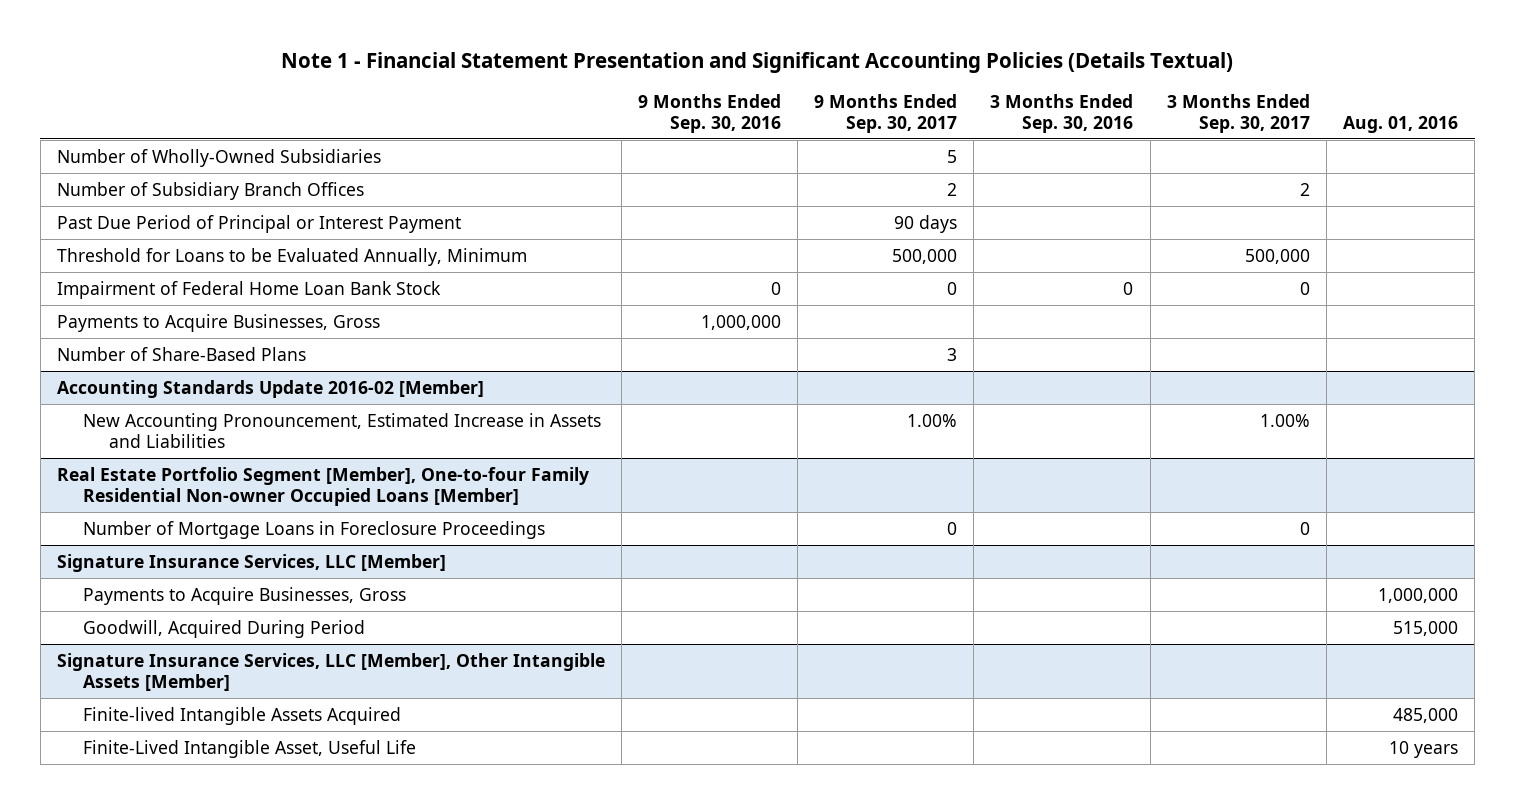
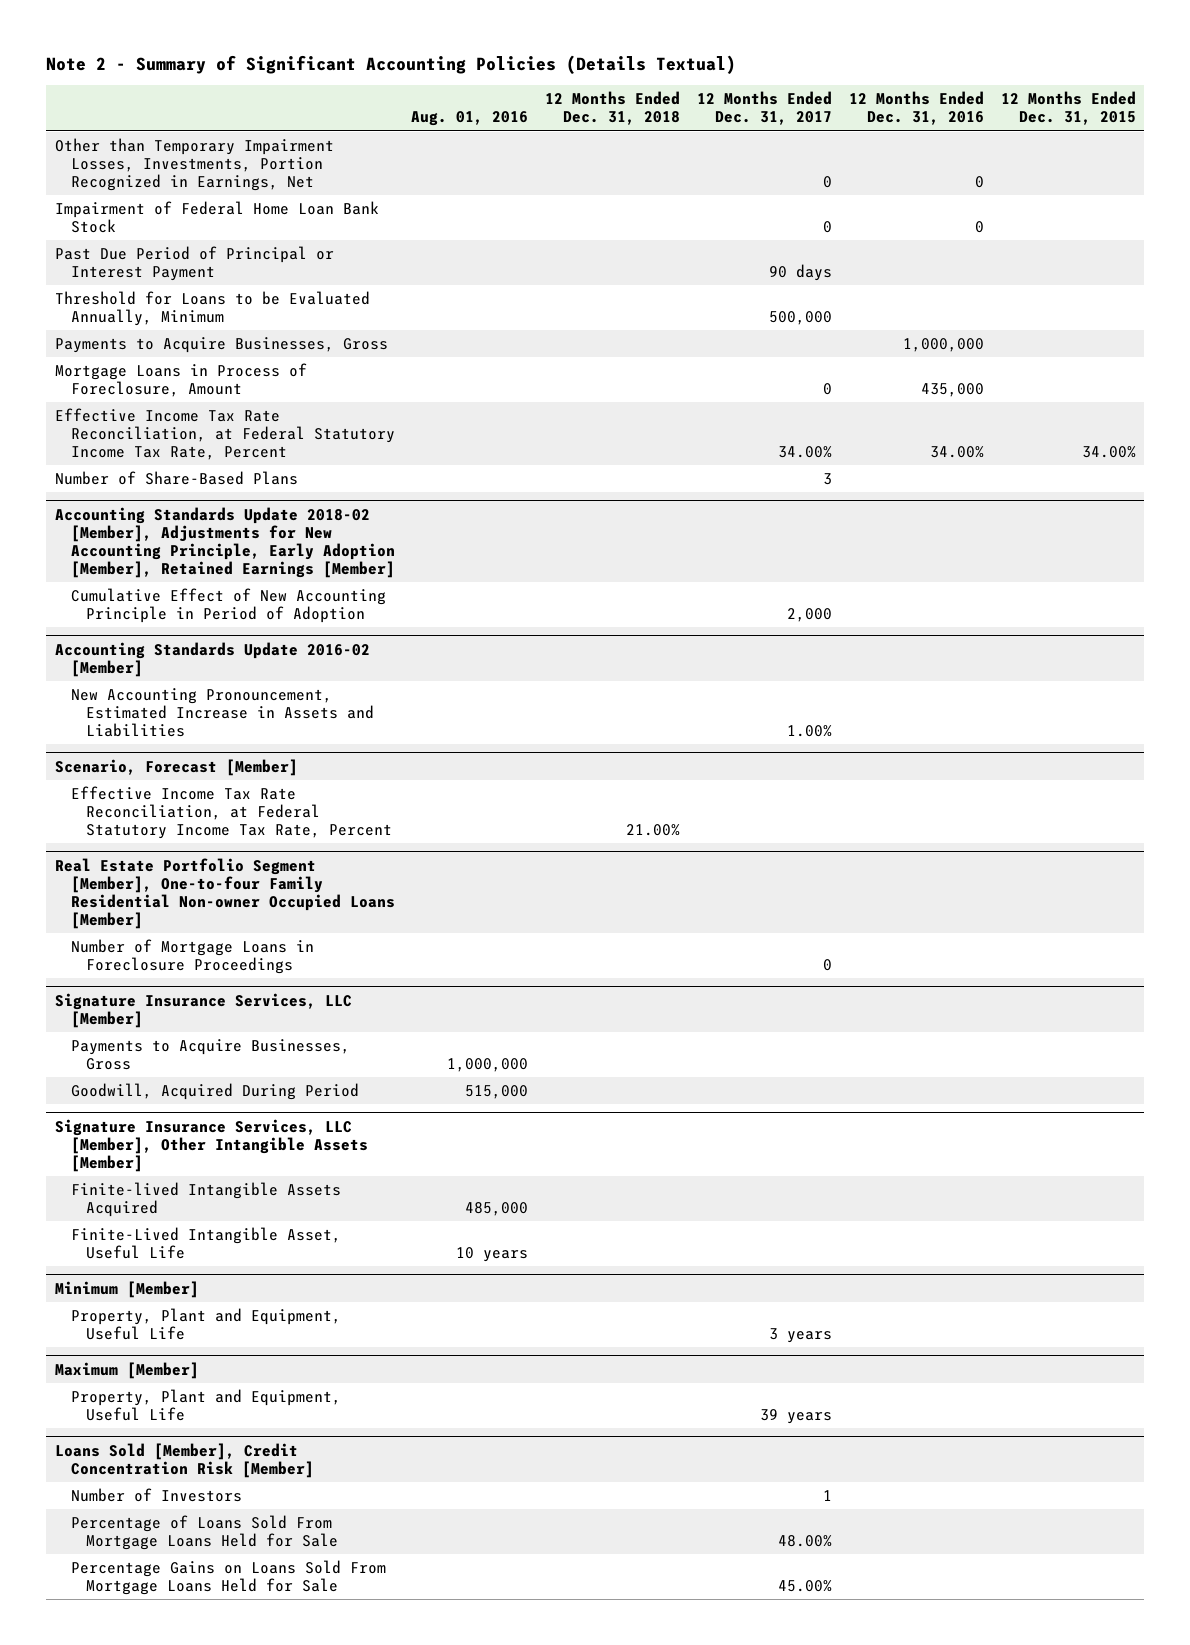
[281,51,1234,73] Note 1 - Financial Statement Presentation and Significant Accounting Policies (Details Textual) -> [46,54,737,74] Note 2 - Summary of Significant Accounting Policies (Details Textual)
[637,94,781,133] 9 Months Ended Sep. 30, 2016 -> none
[814,94,958,133] 9 Months Ended Sep. 30, 2017 -> none
[990,94,1134,133] 3 Months Ended Sep. 30, 2016 -> none
[1166,94,1310,133] 3 Months Ended Sep. 30, 2017 -> none
none -> [545,91,681,126] 12 Months Ended Dec. 31, 2018
none -> [697,91,833,126] 12 Months Ended Dec. 31, 2017
none -> [848,91,984,126] 12 Months Ended Dec. 31, 2016
none -> [1000,91,1136,126] 12 Months Ended Dec. 31, 2015
[56,148,381,167] Number of Wholly-Owned Subsidiaries -> none
[56,181,364,200] Number of Subsidiary Branch Offices -> none
none -> [54,138,334,191] Other than Temporary Impairment Losses, Investments, Portion Recognized in Earnings, Net
[56,280,441,299] Impairment of Federal Home Loan Bank Stock -> [54,201,379,233] Impairment of Federal Home Loan Bank Stock
none -> [54,363,307,397] Mortgage Loans in Process of Foreclosure, Amount
none -> [54,408,395,460] Effective Income Tax Rate Reconciliation, at Federal Statutory Income Tax Rate, Percent
none -> [54,506,395,578] Accounting Standards Update 2018-02 [Member], Adjustments for New Accounting Principle, Early Adoption [Member], Retained Earnings [Member]
none -> [70,588,386,623] Cumulative Effect of New Accounting Principle in Period of Adoption
none -> [54,758,298,776] Scenario, Forecast [Member]
none -> [70,786,393,839] Effective Income Tax Rate Reconciliation, at Federal Statutory Income Tax Rate, Percent
none -> [54,1280,199,1298] Minimum [Member]
none -> [70,1308,341,1340] Property, Plant and Equipment, Useful Life
none -> [54,1361,199,1379] Maximum [Member]
none -> [70,1389,341,1421] Property, Plant and Equipment, Useful Life
none -> [54,1442,314,1478] Loans Sold [Member], Credit Concentration Risk [Member]
none -> [70,1488,242,1503] Number of Investors
none -> [70,1515,339,1550] Percentage of Loans Sold From Mortgage Loans Held for Sale
none -> [70,1560,386,1595] Percentage Gains on Loans Sold From Mortgage Loans Held for Sale

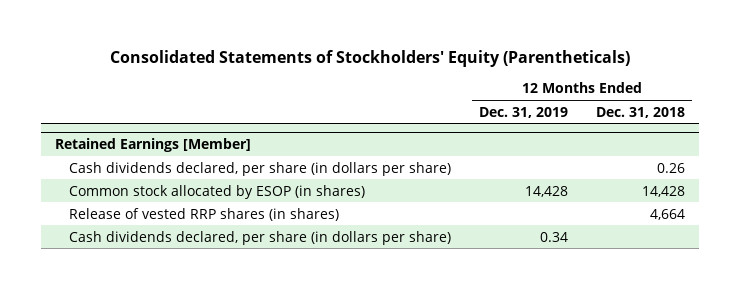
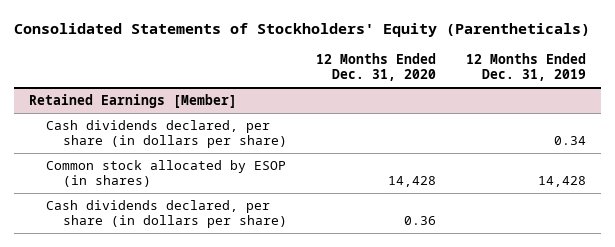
[595,106,685,118] Dec. 31, 2018 -> none
none -> [316,53,437,82] 12 Months Ended Dec. 31, 2020
[68,207,339,221] Release of vested RRP shares (in shares) -> none
[68,184,365,199] Common stock allocated by ESOP (in shares) -> [45,160,286,188] Common stock allocated by ESOP (in shares)
[68,161,451,176] Cash dividends declared, per share (in dollars per share) -> [45,200,287,229] Cash dividends declared, per share (in dollars per share)

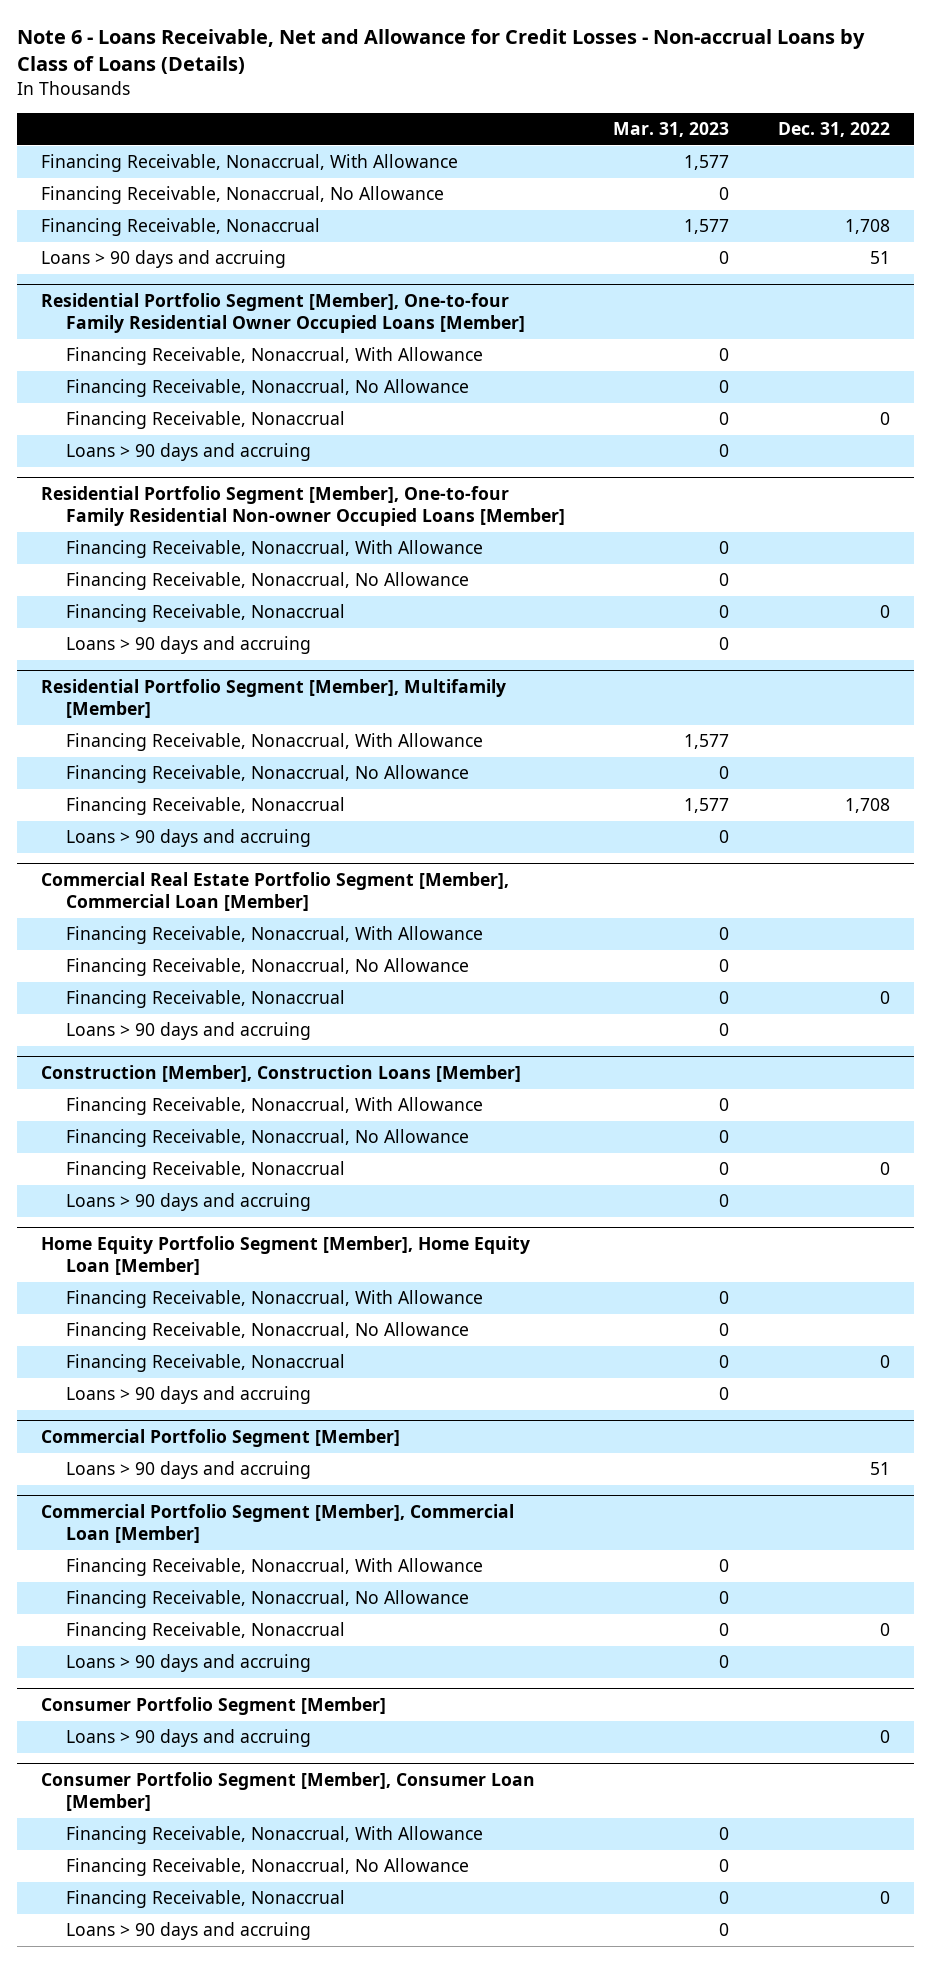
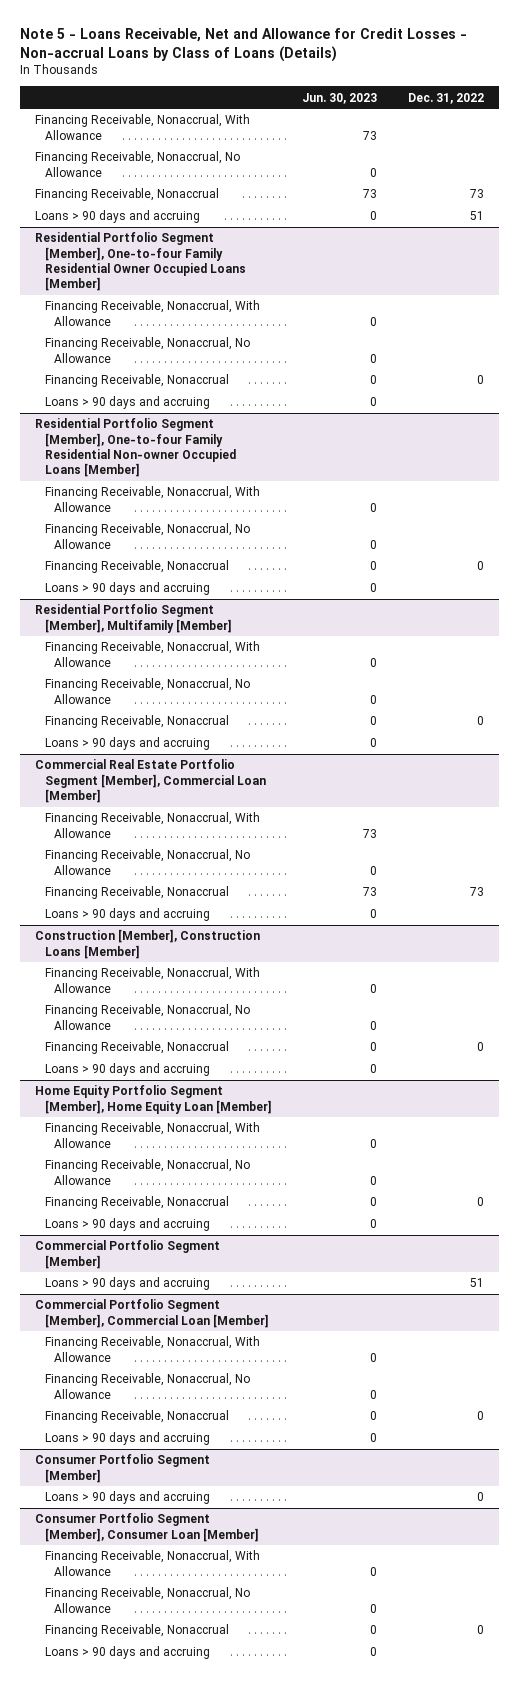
[16,29,865,75] Note 6 - Loans Receivable, Net and Allowance for Credit Losses - Non-accrual Loans by Class of Loans (Details) -> [19,27,467,62] Note 5 - Loans Receivable, Net and Allowance for Credit Losses - Non-accrual Loans by Class of Loans (Details)
[613,122,730,138] Mar. 31, 2023 -> none
none -> [302,92,378,104] Jun. 30, 2023
[844,219,890,235] 1,708 -> [469,189,484,199] 73
[844,798,890,814] 1,708 -> [476,716,484,726] 0
[879,991,890,1005] 0 -> [469,887,484,897] 73

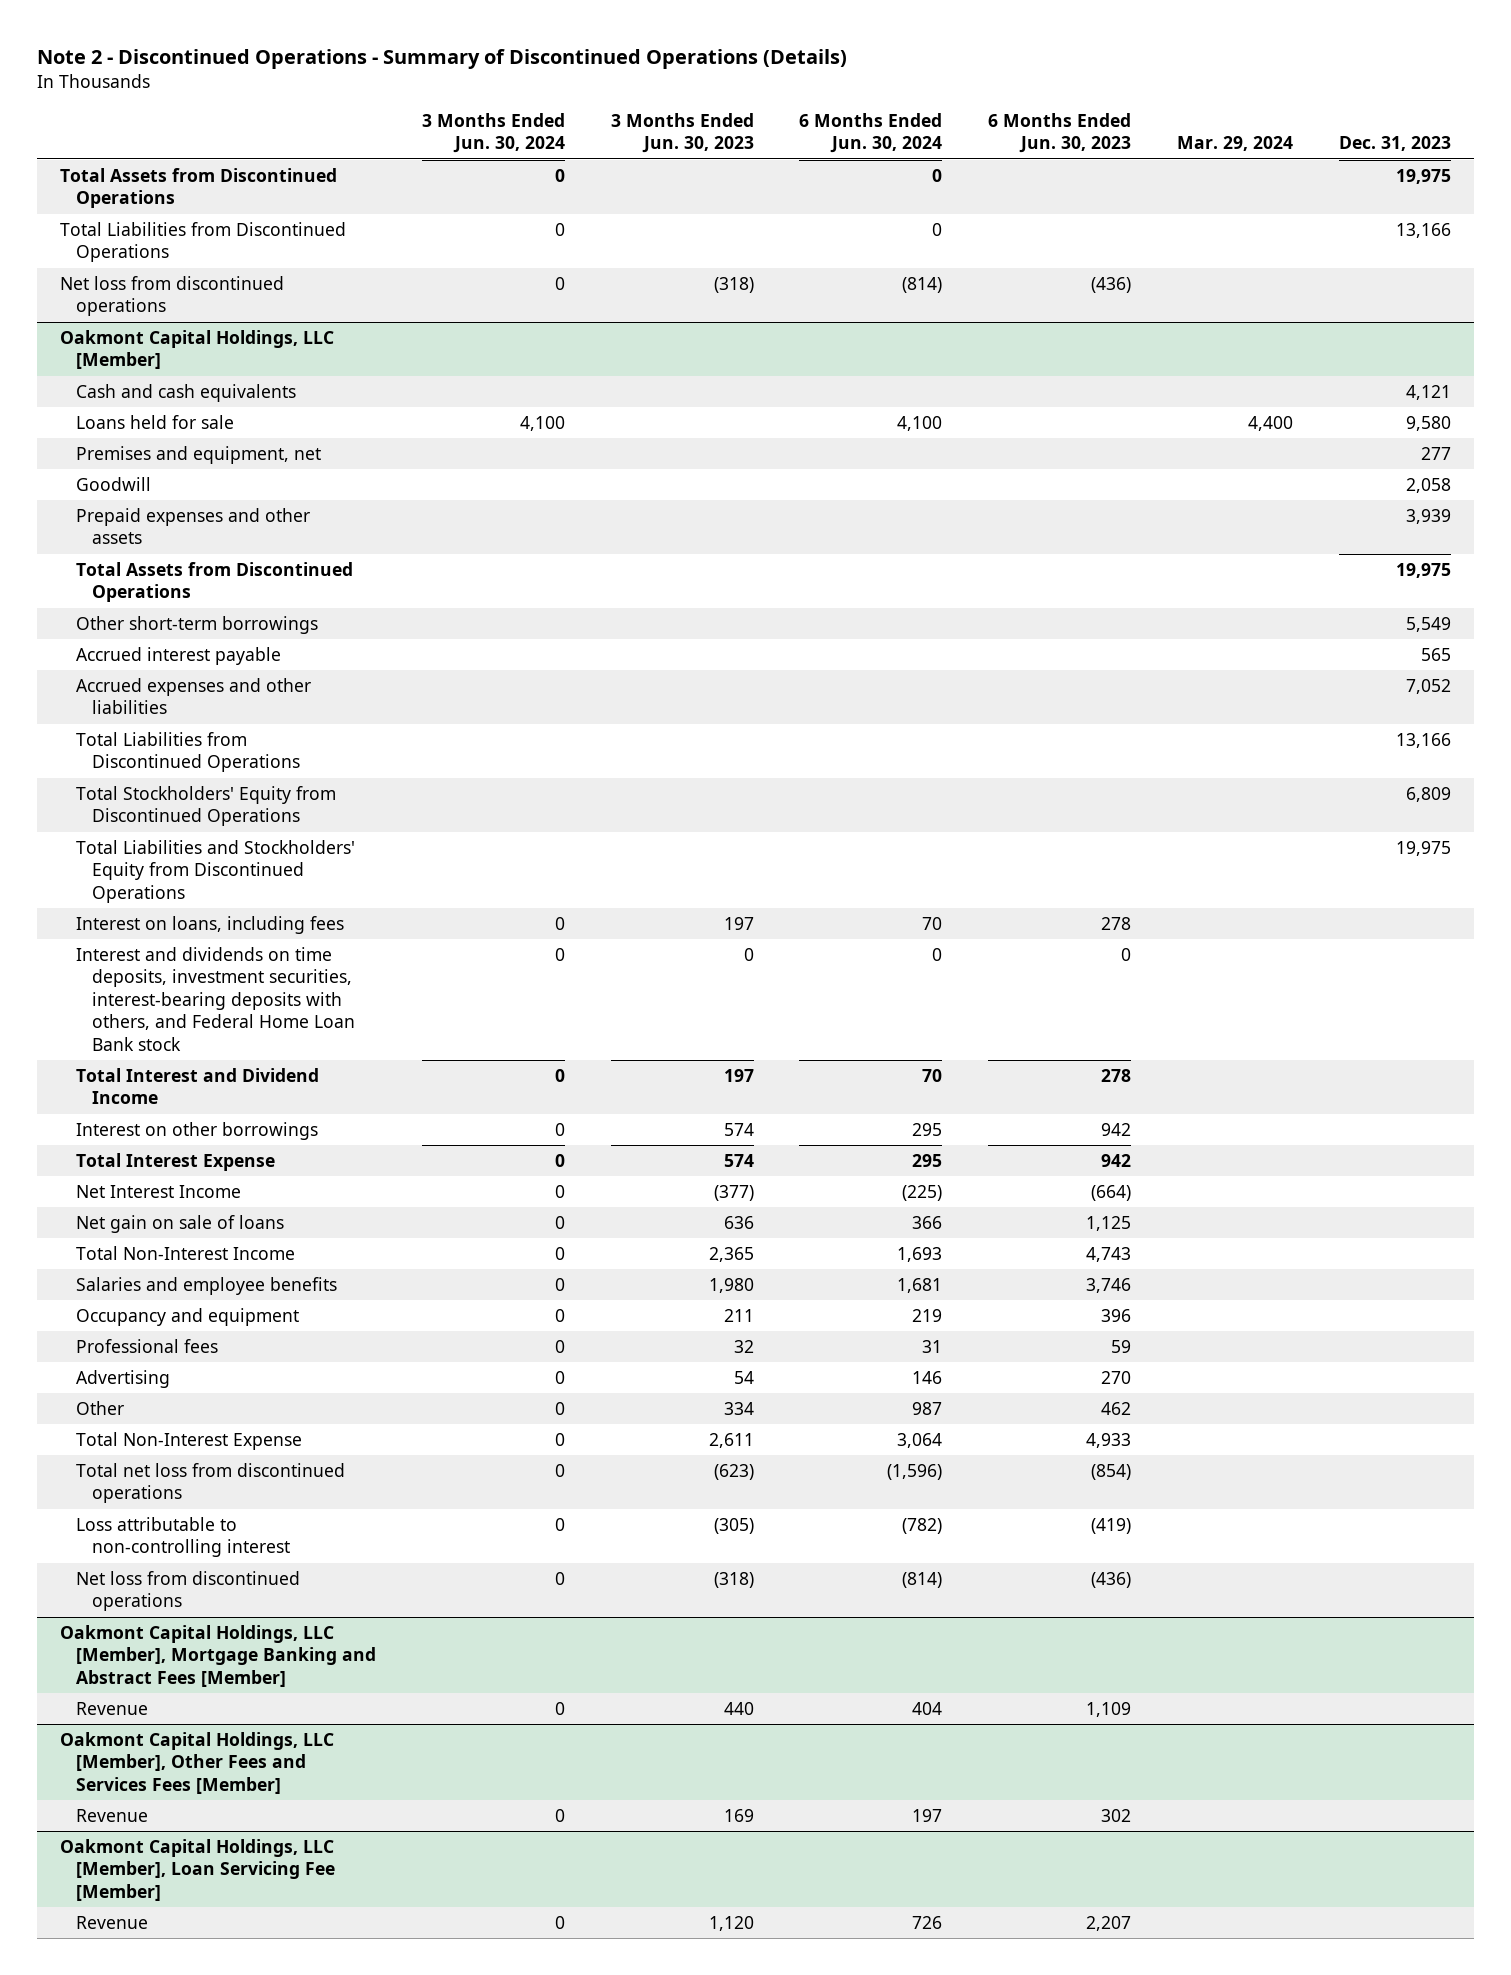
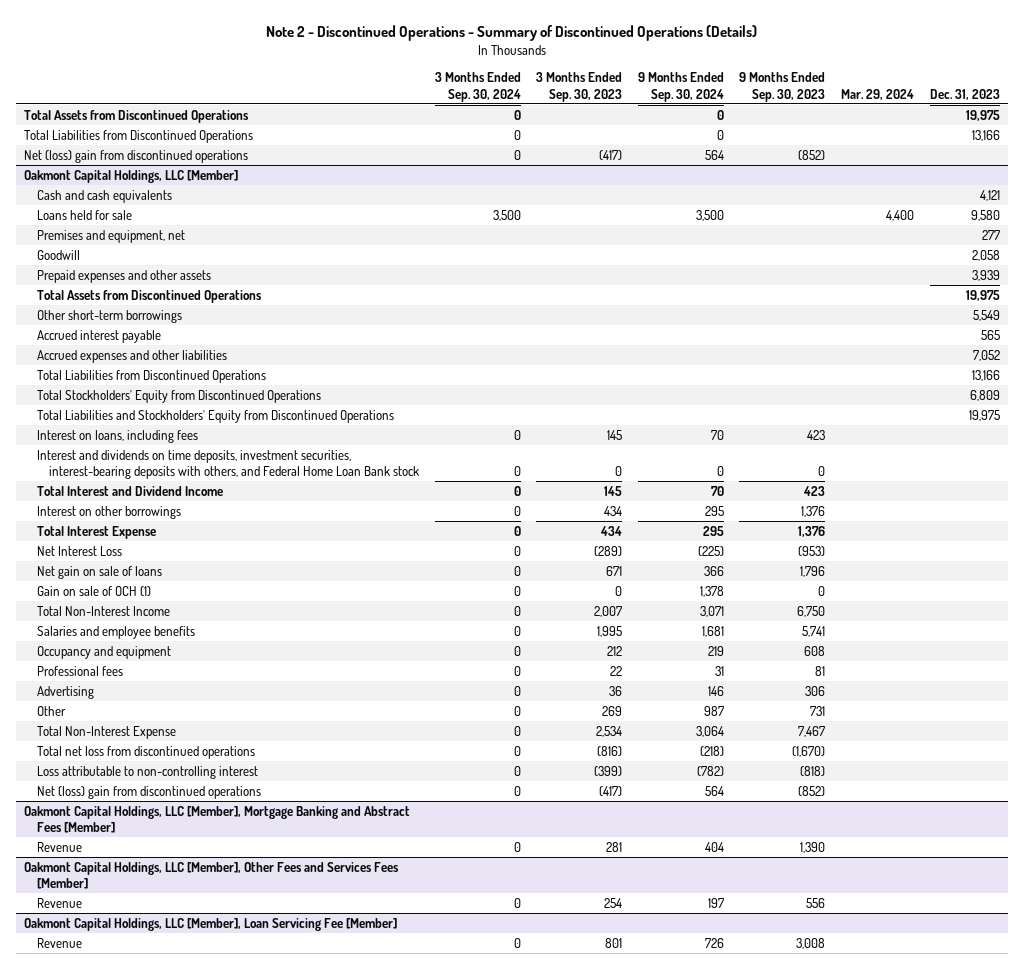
[421,112,565,154] 3 Months Ended Jun. 30, 2024 -> none
[610,112,754,154] 3 Months Ended Jun. 30, 2023 -> none
[799,112,943,154] 6 Months Ended Jun. 30, 2024 -> none
[988,112,1132,154] 6 Months Ended Jun. 30, 2023 -> none
none -> [434,72,521,102] 3 Months Ended Sep. 30, 2024
none -> [536,72,623,102] 3 Months Ended Sep. 30, 2023
none -> [637,72,724,102] 9 Months Ended Sep. 30, 2024
none -> [739,72,826,102] 9 Months Ended Sep. 30, 2023
[59,275,284,317] Net loss from discontinued operations -> [24,149,249,163] Net (loss) gain from discontinued operations
[75,1184,241,1198] Net Interest Income -> [36,545,122,556] Net Interest Loss
none -> [36,585,151,596] Gain on sale of OCH (1)
[75,1570,300,1612] Net loss from discontinued operations -> [36,785,261,799] Net (loss) gain from discontinued operations

